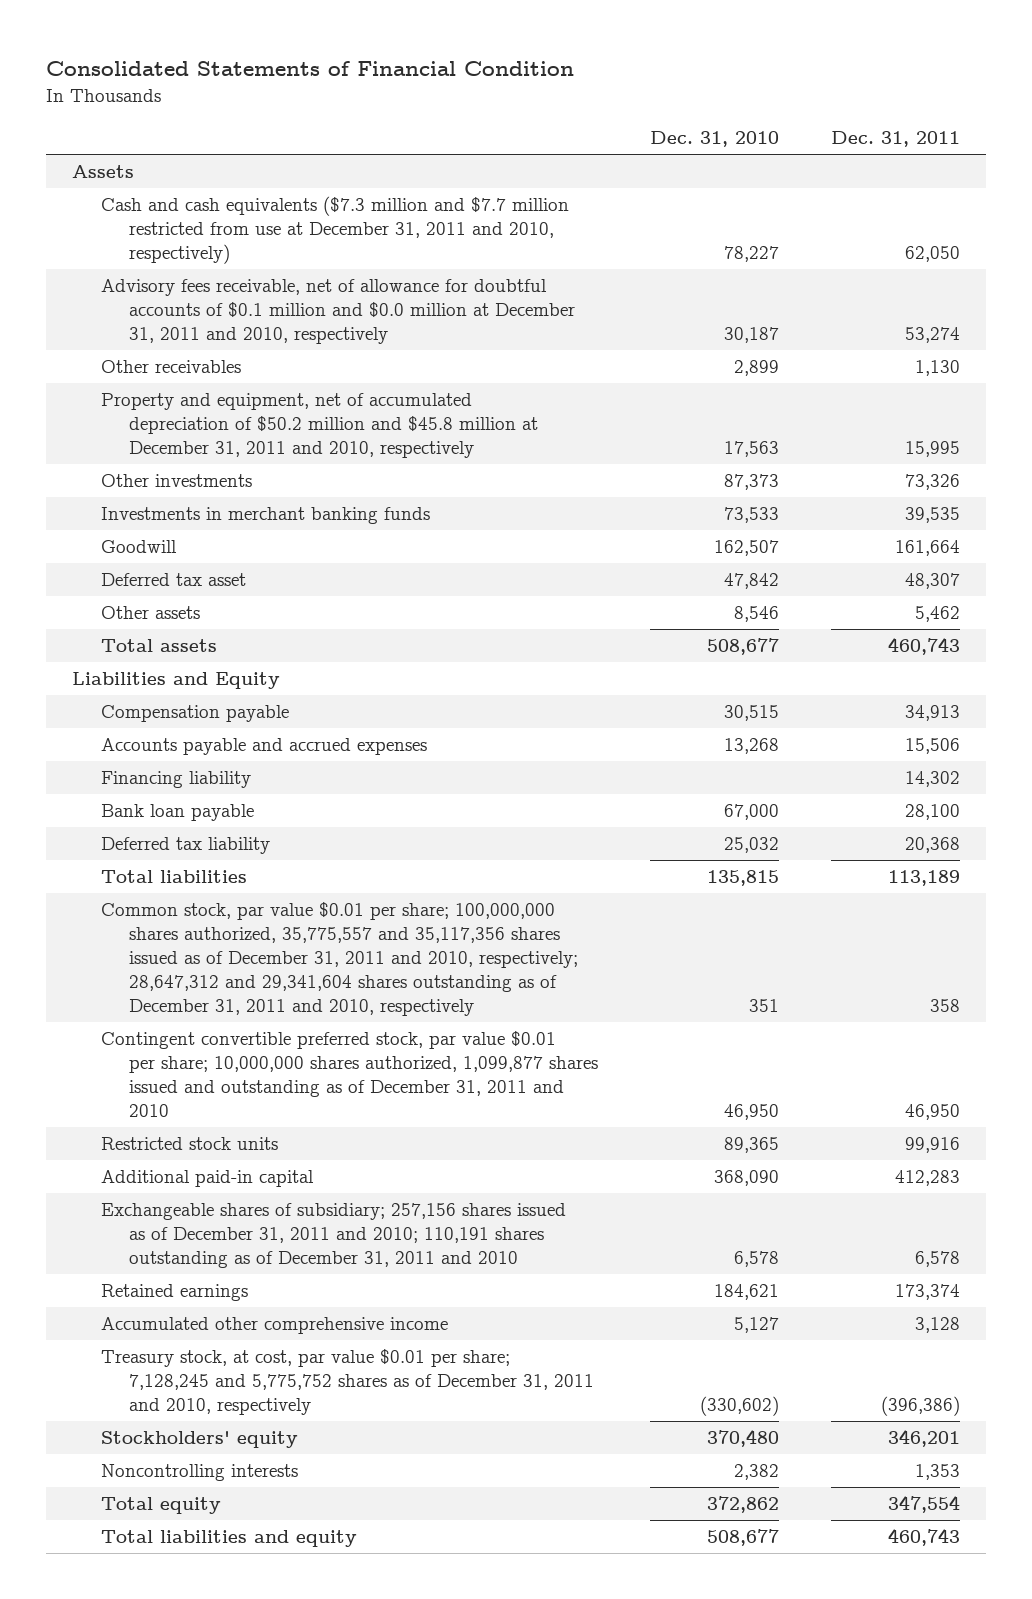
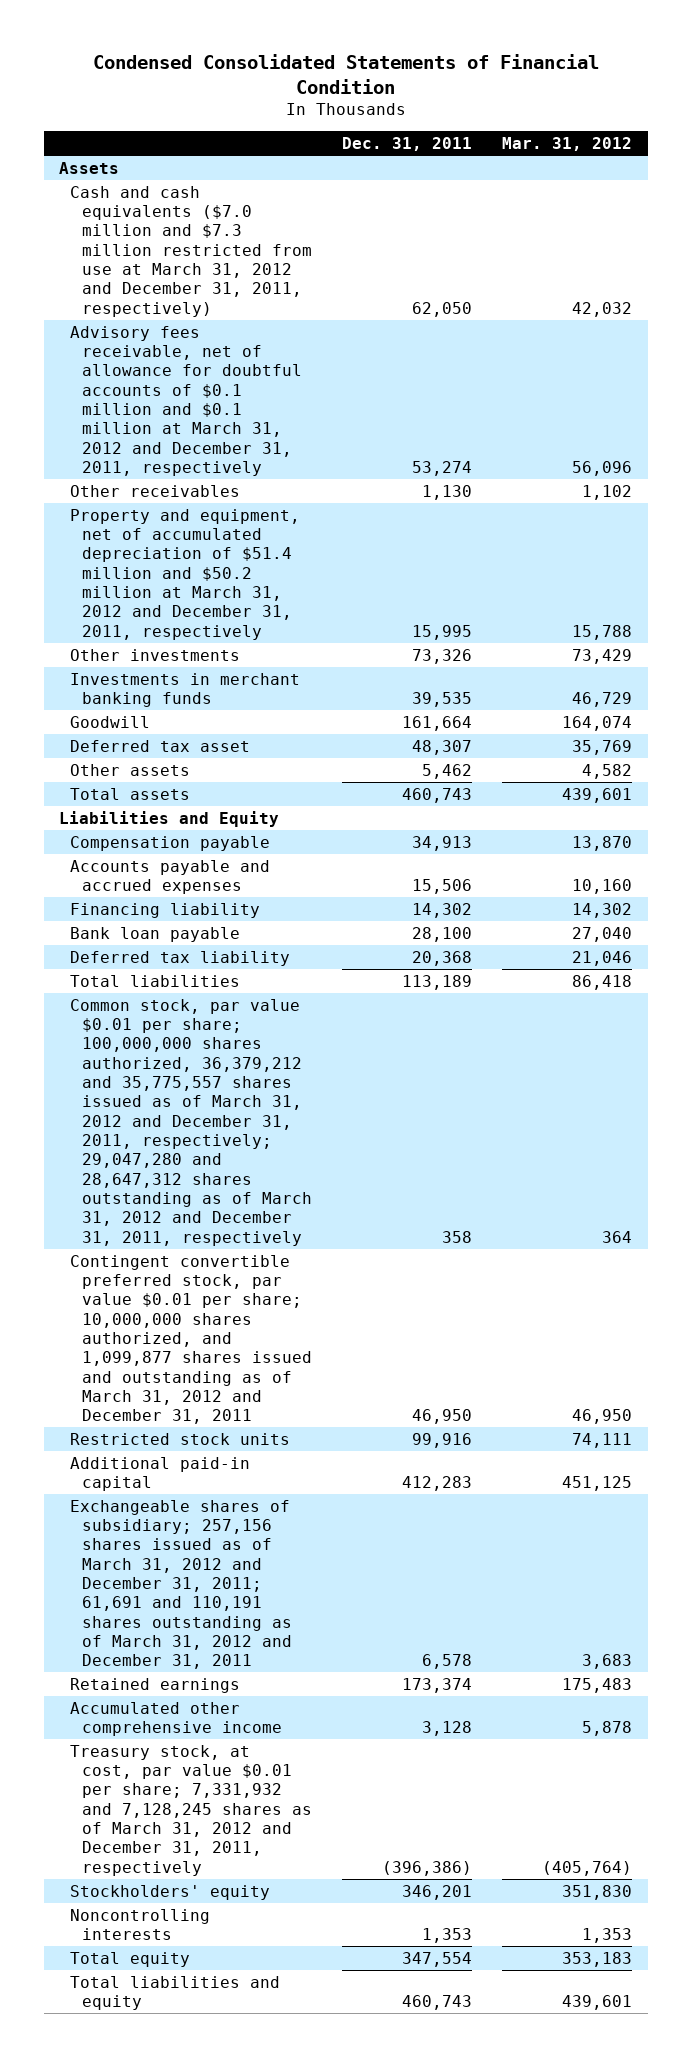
[46,61,575,77] Consolidated Statements of Financial Condition -> [92,53,599,94] Condensed Consolidated Statements of Financial Condition
[649,131,779,148] Dec. 31, 2010 -> none
none -> [502,137,633,152] Mar. 31, 2012
[100,196,569,264] Cash and cash equivalents ($7.3 million and $7.7 million restricted from use at December 31, 2011 and 2010, respectively) -> [70,185,313,317] Cash and cash equivalents ($7.0 million and $7.3 million restricted from use at March 31, 2012 and December 31, 2011, respectively)
[100,279,575,344] Advisory fees receivable, net of allowance for doubtful accounts of $0.1 million and $0.0 million at December 31, 2011 and 2010, respectively -> [70,325,303,477] Advisory fees receivable, net of allowance for doubtful accounts of $0.1 million and $0.1 million at March 31, 2012 and December 31, 2011, respectively
[100,393,538,458] Property and equipment, net of accumulated depreciation of $50.2 million and $45.8 million at December 31, 2011 and 2010, respectively -> [70,508,301,640] Property and equipment, net of accumulated depreciation of $51.4 million and $50.2 million at March 31, 2012 and December 31, 2011, respectively
[100,902,578,1016] Common stock, par value $0.01 per share; 100,000,000 shares authorized, 35,775,557 and 35,117,356 shares issued as of December 31, 2011 and 2010, respectively; 28,647,312 and 29,341,604 shares outstanding as of December 31, 2011 and 2010, respectively -> [70,998,313,1246] Common stock, par value $0.01 per share; 100,000,000 shares authorized, 36,379,212 and 35,775,557 shares issued as of March 31, 2012 and December 31, 2011, respectively; 29,047,280 and 28,647,312 shares outstanding as of March 31, 2012 and December 31, 2011, respectively
[100,1031,598,1117] Contingent convertible preferred stock, par value $0.01 per share; 10,000,000 shares authorized, 1,099,877 shares issued and outstanding as of December 31, 2011 and 2010 -> [70,1254,313,1425] Contingent convertible preferred stock, par value $0.01 per share; 10,000,000 shares authorized, and 1,099,877 shares issued and outstanding as of March 31, 2012 and December 31, 2011
[100,1203,566,1268] Exchangeable shares of subsidiary; 257,156 shares issued as of December 31, 2011 and 2010; 110,191 shares outstanding as of December 31, 2011 and 2010 -> [70,1499,293,1670] Exchangeable shares of subsidiary; 257,156 shares issued as of March 31, 2012 and December 31, 2011; 61,691 and 110,191 shares outstanding as of March 31, 2012 and December 31, 2011
[100,1349,594,1415] Treasury stock, at cost, par value $0.01 per share; 7,128,245 and 5,775,752 shares as of December 31, 2011 and 2010, respectively -> [70,1744,313,1876] Treasury stock, at cost, par value $0.01 per share; 7,331,932 and 7,128,245 shares as of March 31, 2012 and December 31, 2011, respectively

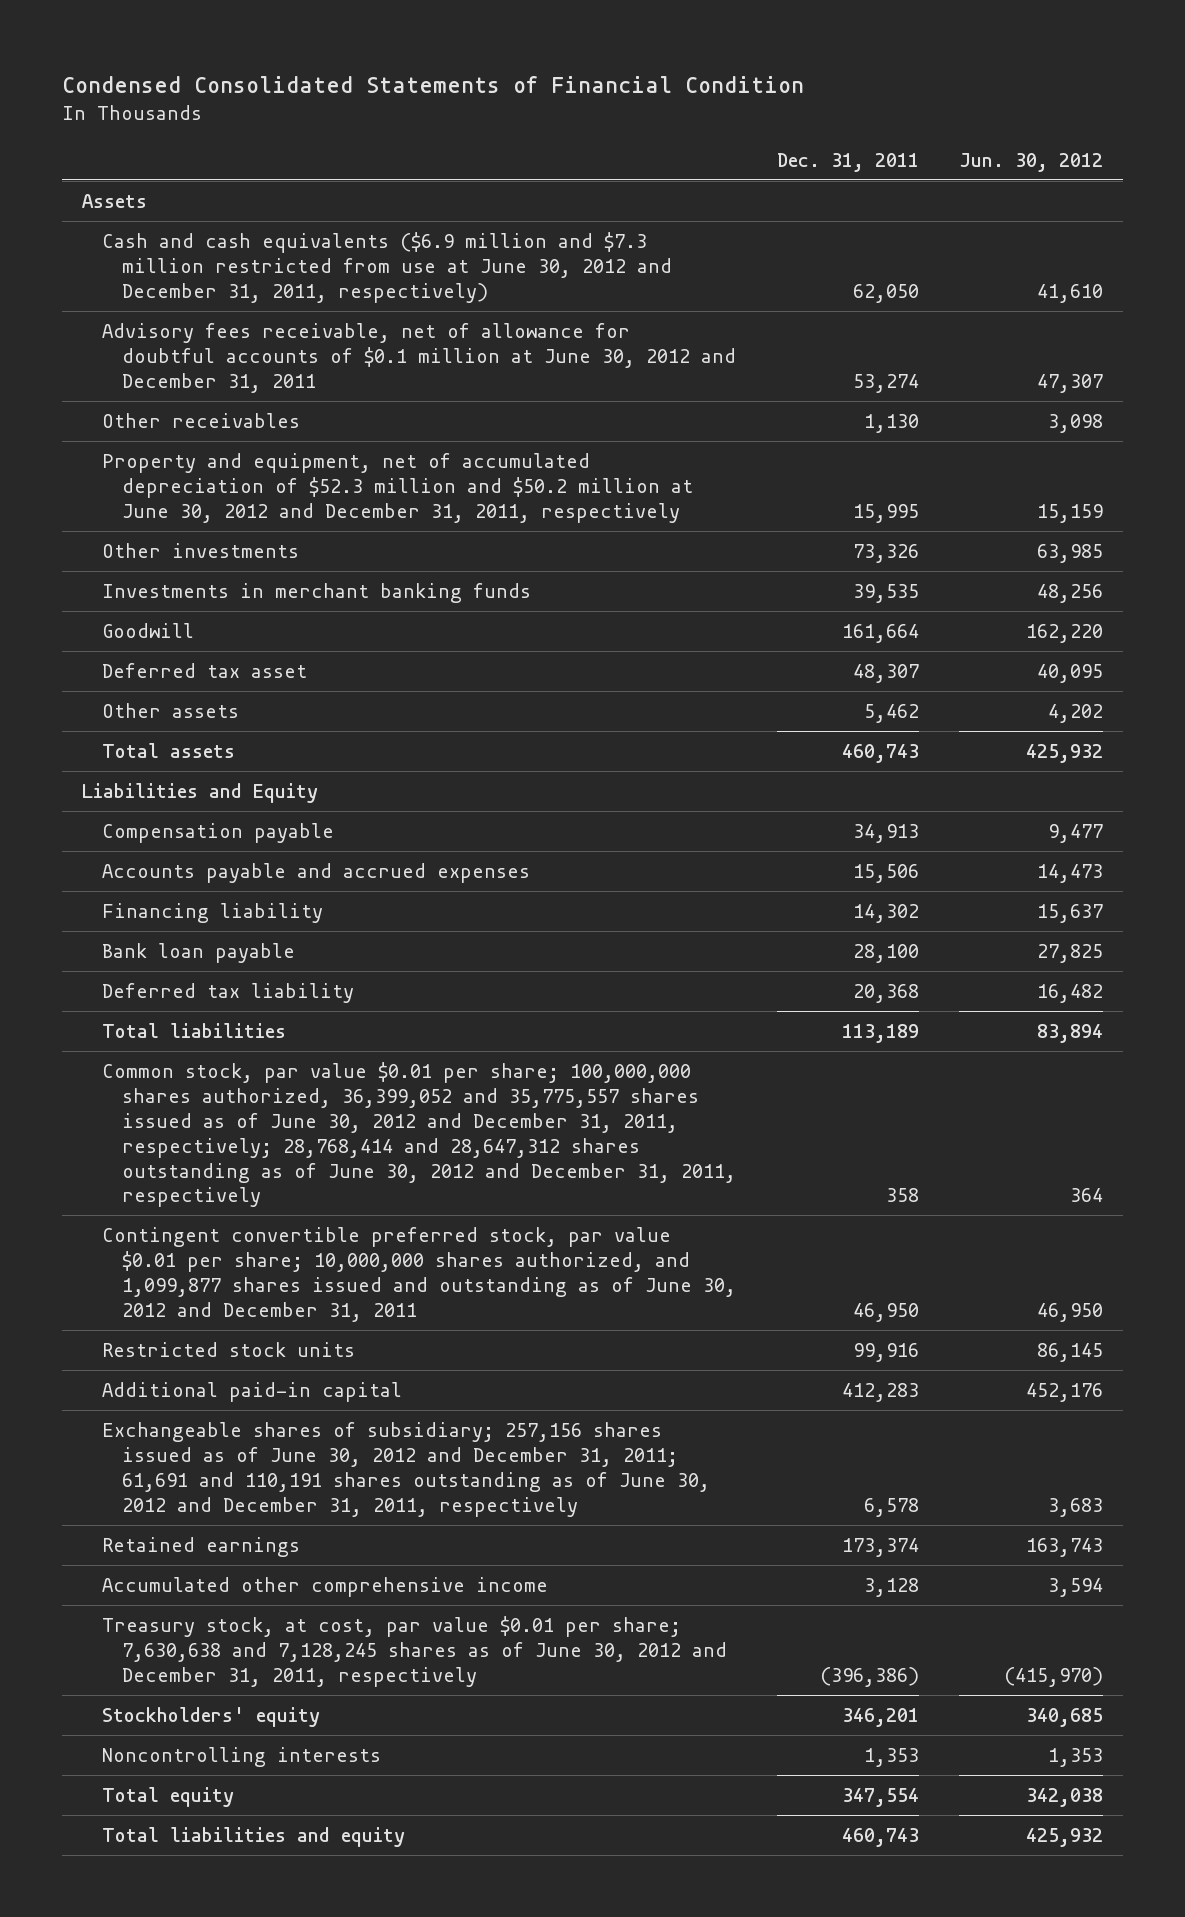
[502,137,633,152] Mar. 31, 2012 -> none
none -> [958,152,1103,172] Jun. 30, 2012
[70,185,313,317] Cash and cash equivalents ($7.0 million and $7.3 million restricted from use at March 31, 2012 and December 31, 2011, respectively) -> [102,231,673,303] Cash and cash equivalents ($6.9 million and $7.3 million restricted from use at June 30, 2012 and December 31, 2011, respectively)
[70,325,303,477] Advisory fees receivable, net of allowance for doubtful accounts of $0.1 million and $0.1 million at March 31, 2012 and December 31, 2011, respectively -> [102,322,737,393] Advisory fees receivable, net of allowance for doubtful accounts of $0.1 million at June 30, 2012 and December 31, 2011
[70,508,301,640] Property and equipment, net of accumulated depreciation of $51.4 million and $50.2 million at March 31, 2012 and December 31, 2011, respectively -> [102,452,694,523] Property and equipment, net of accumulated depreciation of $52.3 million and $50.2 million at June 30, 2012 and December 31, 2011, respectively
[70,998,313,1246] Common stock, par value $0.01 per share; 100,000,000 shares authorized, 36,379,212 and 35,775,557 shares issued as of March 31, 2012 and December 31, 2011, respectively; 29,047,280 and 28,647,312 shares outstanding as of March 31, 2012 and December 31, 2011, respectively -> [102,1061,737,1208] Common stock, par value $0.01 per share; 100,000,000 shares authorized, 36,399,052 and 35,775,557 shares issued as of June 30, 2012 and December 31, 2011, respectively; 28,768,414 and 28,647,312 shares outstanding as of June 30, 2012 and December 31, 2011, respectively
[70,1254,313,1425] Contingent convertible preferred stock, par value $0.01 per share; 10,000,000 shares authorized, and 1,099,877 shares issued and outstanding as of March 31, 2012 and December 31, 2011 -> [102,1226,737,1322] Contingent convertible preferred stock, par value $0.01 per share; 10,000,000 shares authorized, and 1,099,877 shares issued and outstanding as of June 30, 2012 and December 31, 2011
[70,1499,293,1670] Exchangeable shares of subsidiary; 257,156 shares issued as of March 31, 2012 and December 31, 2011; 61,691 and 110,191 shares outstanding as of March 31, 2012 and December 31, 2011 -> [102,1421,711,1517] Exchangeable shares of subsidiary; 257,156 shares issued as of June 30, 2012 and December 31, 2011; 61,691 and 110,191 shares outstanding as of June 30, 2012 and December 31, 2011, respectively
[70,1744,313,1876] Treasury stock, at cost, par value $0.01 per share; 7,331,932 and 7,128,245 shares as of March 31, 2012 and December 31, 2011, respectively -> [102,1615,728,1687] Treasury stock, at cost, par value $0.01 per share; 7,630,638 and 7,128,245 shares as of June 30, 2012 and December 31, 2011, respectively

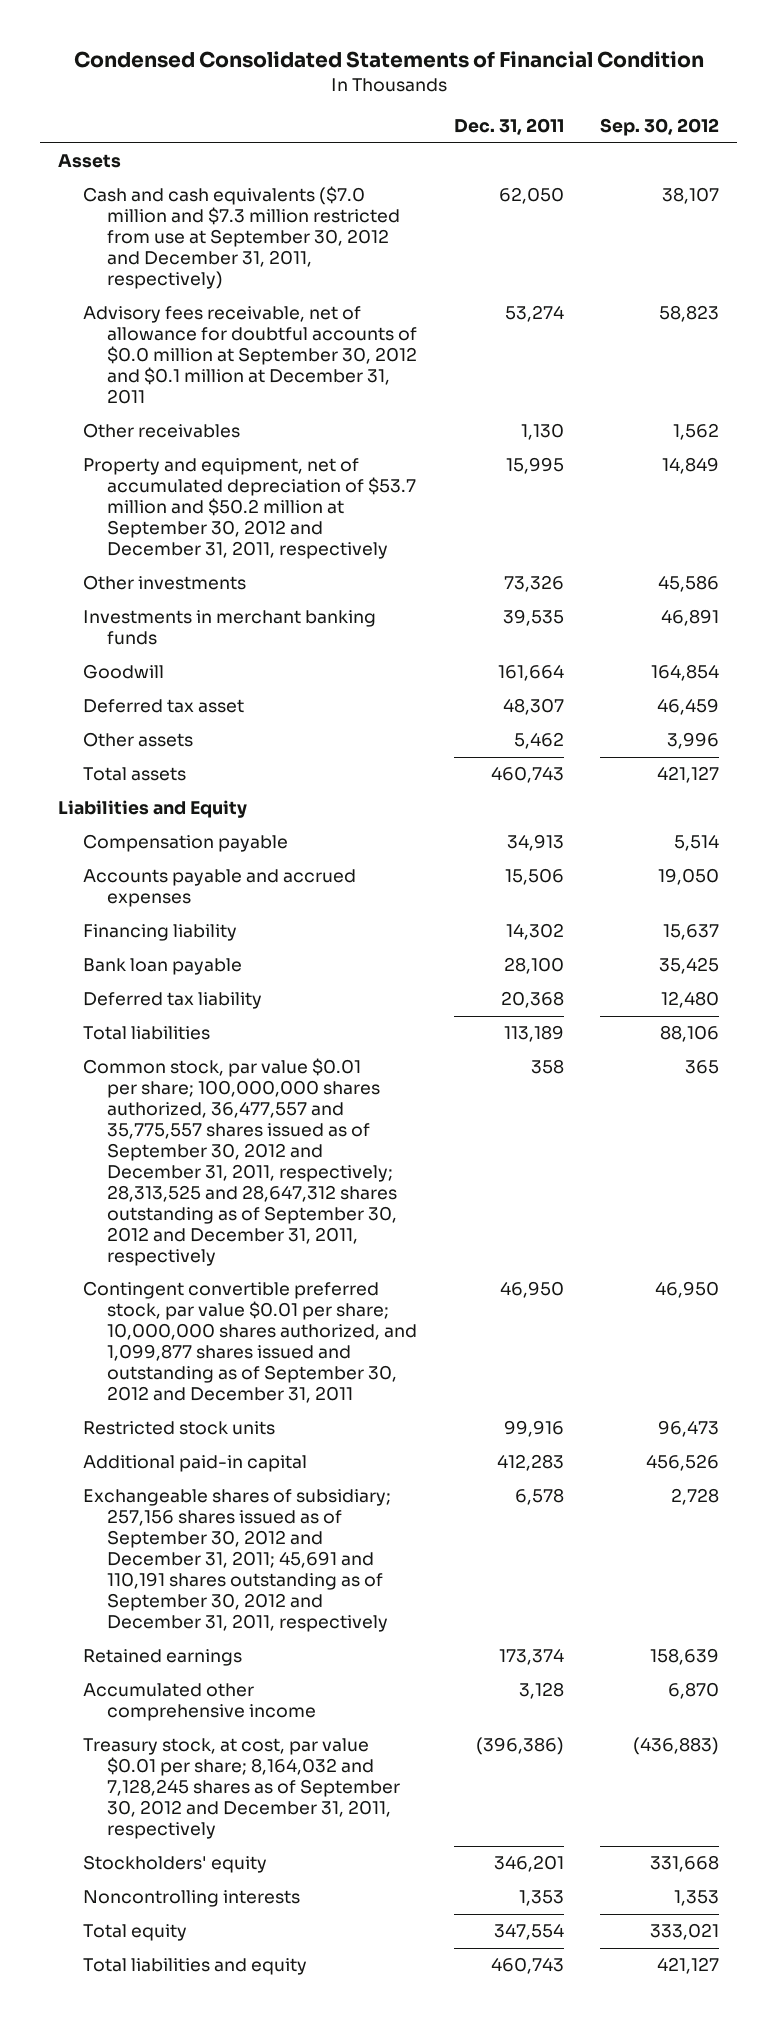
[958,152,1103,172] Jun. 30, 2012 -> none
none -> [600,117,720,136] Sep. 30, 2012
[102,231,673,303] Cash and cash equivalents ($6.9 million and $7.3 million restricted from use at June 30, 2012 and December 31, 2011, respectively) -> [82,186,401,290] Cash and cash equivalents ($7.0 million and $7.3 million restricted from use at September 30, 2012 and December 31, 2011, respectively)
[102,322,737,393] Advisory fees receivable, net of allowance for doubtful accounts of $0.1 million at June 30, 2012 and December 31, 2011 -> [82,306,418,405] Advisory fees receivable, net of allowance for doubtful accounts of $0.0 million at September 30, 2012 and $0.1 million at December 31, 2011
[102,452,694,523] Property and equipment, net of accumulated depreciation of $52.3 million and $50.2 million at June 30, 2012 and December 31, 2011, respectively -> [82,458,417,560] Property and equipment, net of accumulated depreciation of $53.7 million and $50.2 million at September 30, 2012 and December 31, 2011, respectively
[102,1061,737,1208] Common stock, par value $0.01 per share; 100,000,000 shares authorized, 36,399,052 and 35,775,557 shares issued as of June 30, 2012 and December 31, 2011, respectively; 28,768,414 and 28,647,312 shares outstanding as of June 30, 2012 and December 31, 2011, respectively -> [82,1058,398,1266] Common stock, par value $0.01 per share; 100,000,000 shares authorized, 36,477,557 and 35,775,557 shares issued as of September 30, 2012 and December 31, 2011, respectively; 28,313,525 and 28,647,312 shares outstanding as of September 30, 2012 and December 31, 2011, respectively
[102,1226,737,1322] Contingent convertible preferred stock, par value $0.01 per share; 10,000,000 shares authorized, and 1,099,877 shares issued and outstanding as of June 30, 2012 and December 31, 2011 -> [82,1281,418,1403] Contingent convertible preferred stock, par value $0.01 per share; 10,000,000 shares authorized, and 1,099,877 shares issued and outstanding as of September 30, 2012 and December 31, 2011
[102,1421,711,1517] Exchangeable shares of subsidiary; 257,156 shares issued as of June 30, 2012 and December 31, 2011; 61,691 and 110,191 shares outstanding as of June 30, 2012 and December 31, 2011, respectively -> [82,1489,391,1632] Exchangeable shares of subsidiary; 257,156 shares issued as of September 30, 2012 and December 31, 2011; 45,691 and 110,191 shares outstanding as of September 30, 2012 and December 31, 2011, respectively
[102,1615,728,1687] Treasury stock, at cost, par value $0.01 per share; 7,630,638 and 7,128,245 shares as of June 30, 2012 and December 31, 2011, respectively -> [82,1738,401,1840] Treasury stock, at cost, par value $0.01 per share; 8,164,032 and 7,128,245 shares as of September 30, 2012 and December 31, 2011, respectively

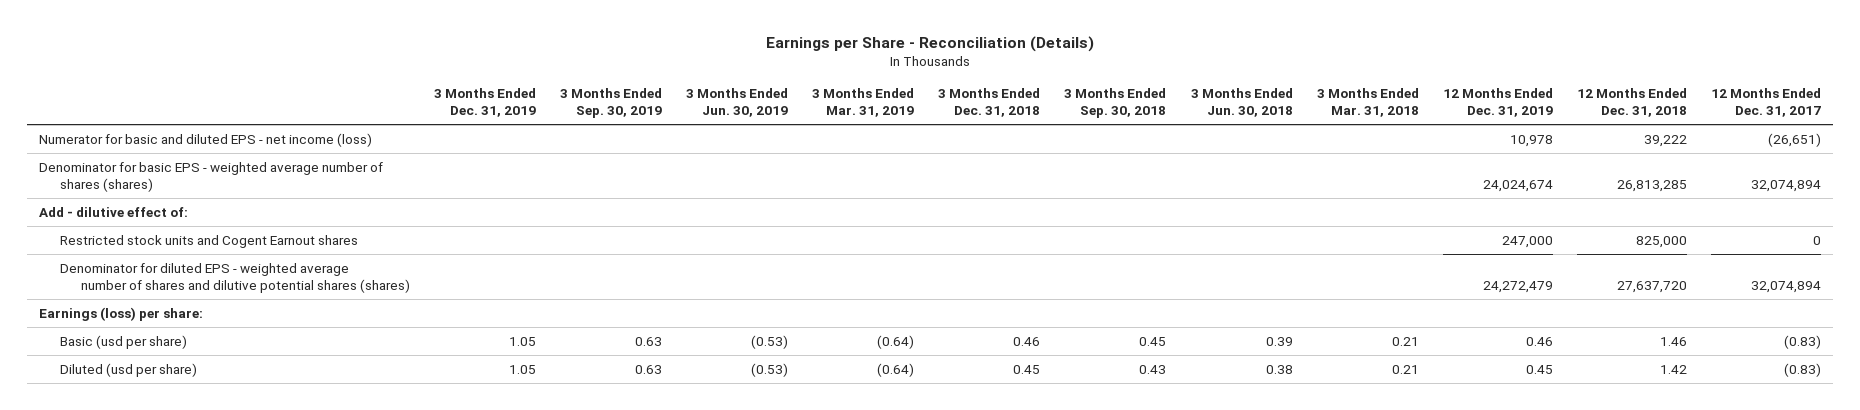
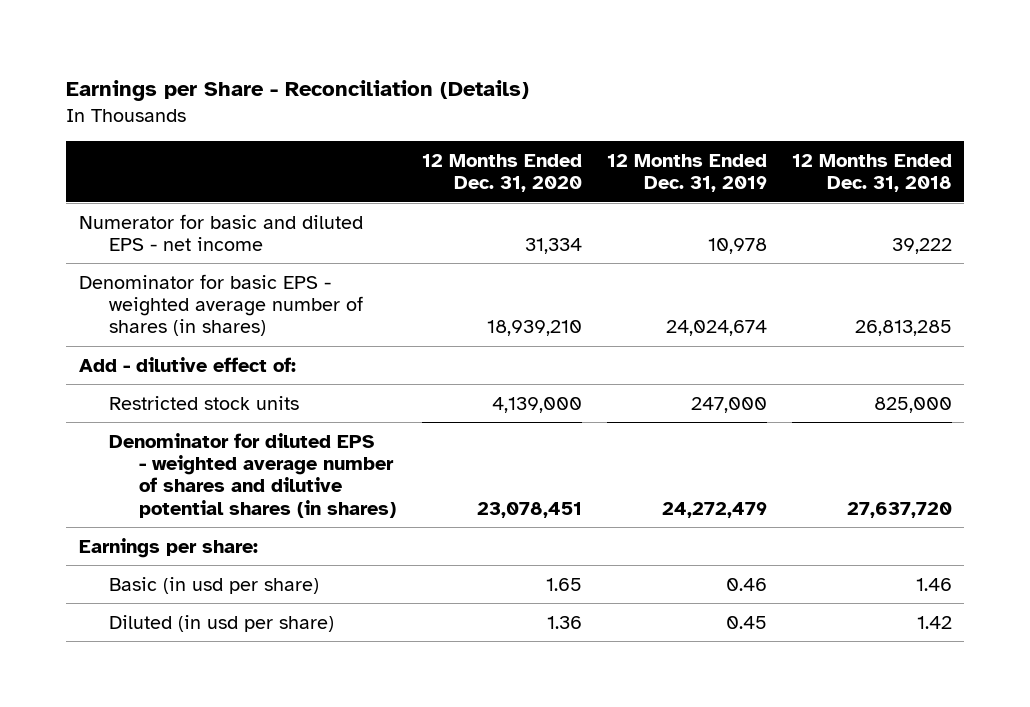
[433,87,536,118] 3 Months Ended Dec. 31, 2019 -> none
[559,87,662,119] 3 Months Ended Sep. 30, 2019 -> none
[686,87,789,118] 3 Months Ended Jun. 30, 2019 -> none
[812,87,915,118] 3 Months Ended Mar. 31, 2019 -> none
[938,87,1041,118] 3 Months Ended Dec. 31, 2018 -> none
[1064,87,1167,119] 3 Months Ended Sep. 30, 2018 -> none
[1190,87,1293,118] 3 Months Ended Jun. 30, 2018 -> none
[1316,87,1419,118] 3 Months Ended Mar. 31, 2018 -> none
[1711,87,1822,118] 12 Months Ended Dec. 31, 2017 -> none
none -> [421,154,582,193] 12 Months Ended Dec. 31, 2020
[39,132,373,147] Numerator for basic and diluted EPS - net income (loss) -> [78,213,363,251] Numerator for basic and diluted EPS - net income
[39,161,384,192] Denominator for basic EPS - weighted average number of shares (shares) -> [78,273,364,337] Denominator for basic EPS - weighted average number of shares (in shares)
[59,234,358,248] Restricted stock units and Cogent Earnout shares -> [109,395,300,410] Restricted stock units
[59,262,410,293] Denominator for diluted EPS - weighted average number of shares and dilutive potential shares (shares) -> [109,432,397,518] Denominator for diluted EPS - weighted average number of shares and dilutive potential shares (in shares)
[39,306,204,321] Earnings (loss) per share: -> [78,537,258,558] Earnings per share:
[59,334,187,349] Basic (usd per share) -> [109,576,320,594] Basic (in usd per share)
[59,362,197,377] Diluted (usd per share) -> [109,614,335,632] Diluted (in usd per share)

